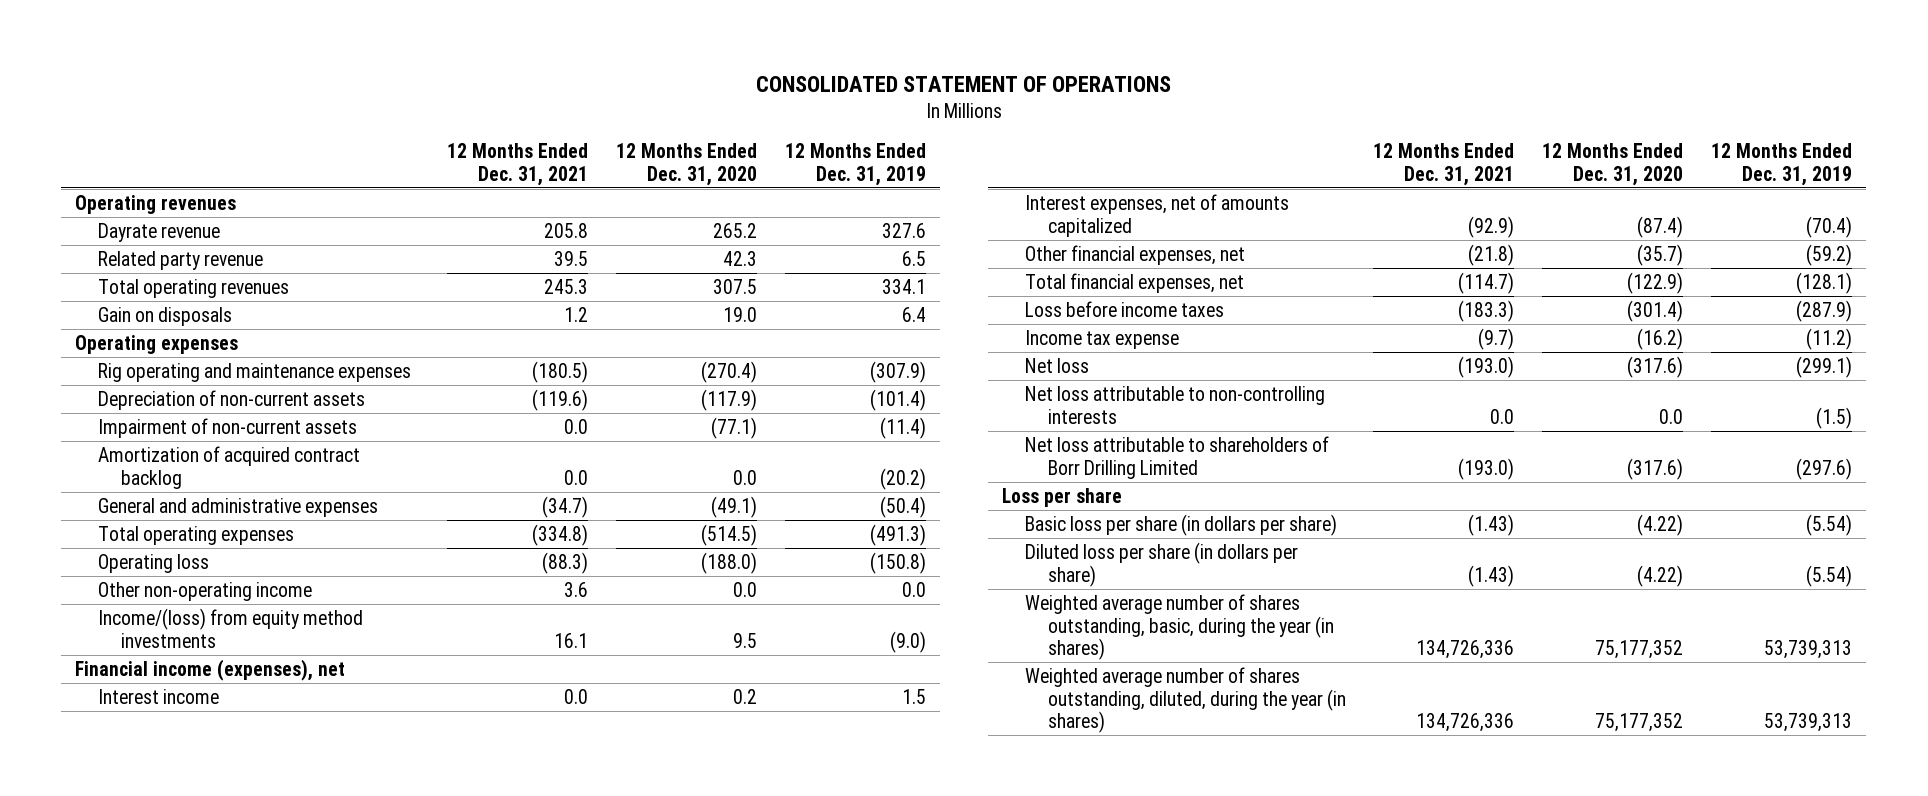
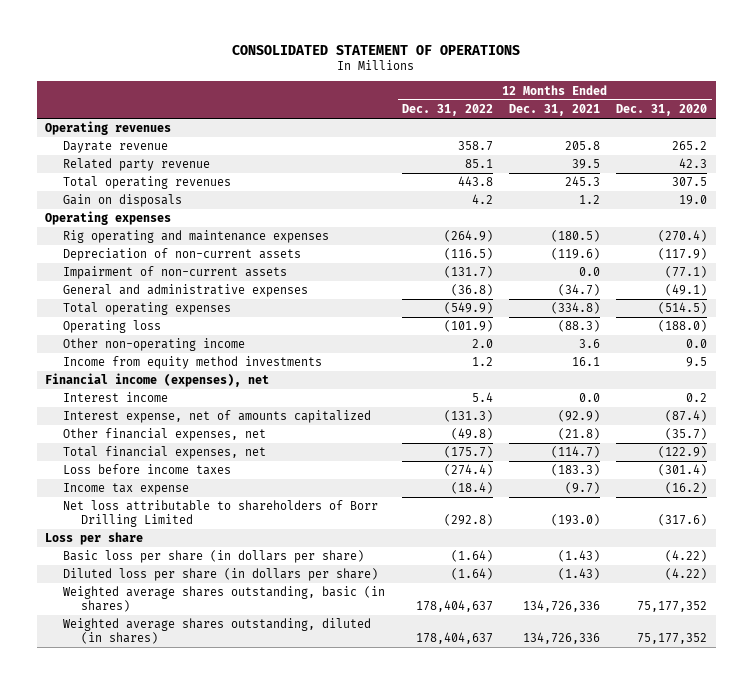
[784,142,926,186] 12 Months Ended Dec. 31, 2019 -> none
none -> [401,104,493,117] Dec. 31, 2022
[98,445,361,489] Amortization of acquired contract backlog -> none
[98,607,364,648] Income/(loss) from equity method investments -> [63,356,323,370] Income from equity method investments
[1024,193,1289,237] Interest expenses, net of amounts capitalized -> [63,410,372,424] Interest expense, net of amounts capitalized
[1024,357,1089,373] Net loss -> none
[1024,385,1325,424] Net loss attributable to non-controlling interests -> none
[1024,593,1334,661] Weighted average number of shares outstanding, basic, during the year (in shares) -> [63,586,386,612] Weighted average shares outstanding, basic (in shares)
[1024,666,1346,734] Weighted average number of shares outstanding, diluted, during the year (in shares) -> [63,618,372,644] Weighted average shares outstanding, diluted (in shares)

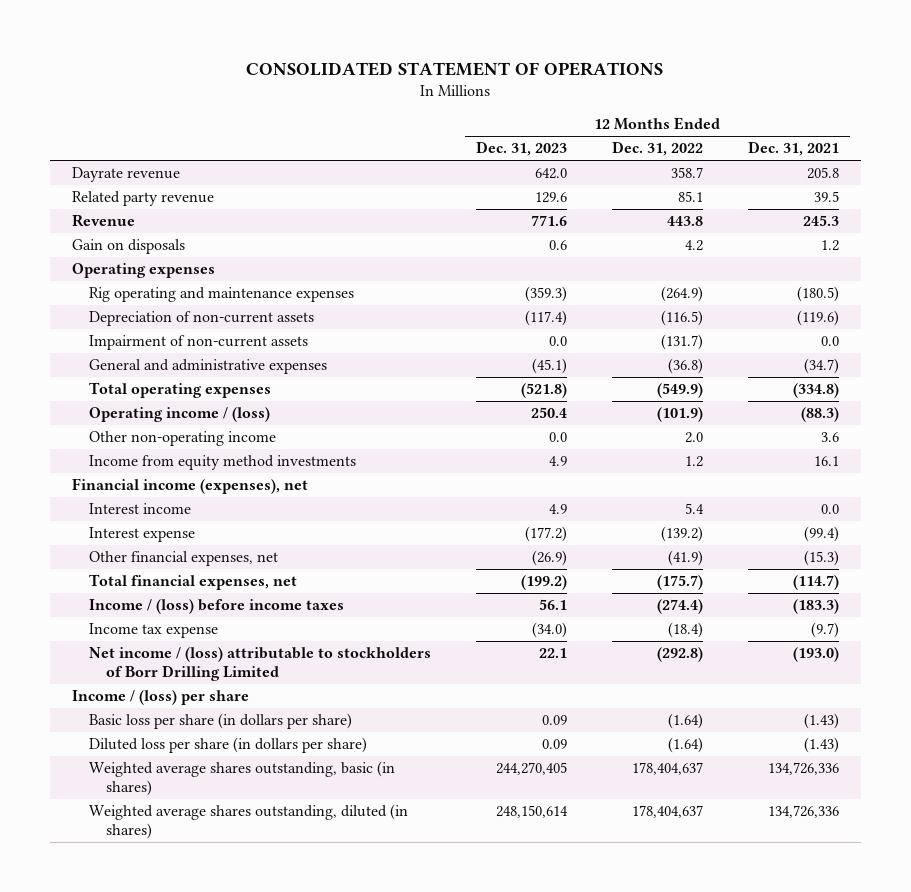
[616,104,708,117] Dec. 31, 2020 -> none
none -> [475,141,567,157] Dec. 31, 2023
[45,121,172,136] Operating revenues -> none
[63,176,232,190] Total operating revenues -> [72,214,136,228] Revenue
[63,320,162,334] Operating loss -> [89,407,271,423] Operating income / (loss)
[63,410,372,424] Interest expense, net of amounts capitalized -> [89,527,196,543] Interest expense
[443,410,493,423] (131.3) -> [660,526,703,543] (139.2)
[558,410,601,423] (92.9) -> [803,526,839,543] (99.4)
[450,428,493,441] (49.8) -> [667,550,703,567] (41.9)
[558,428,601,441] (21.8) -> [803,550,839,567] (15.3)
[63,464,232,476] Loss before income taxes -> [89,599,345,615] Income / (loss) before income taxes
[63,500,379,527] Net loss attributable to shareholders of Borr Drilling Limited -> [89,647,432,682] Net income / (loss) attributable to stockholders of Borr Drilling Limited
[45,532,144,546] Loss per share -> [72,690,250,706] Income / (loss) per share

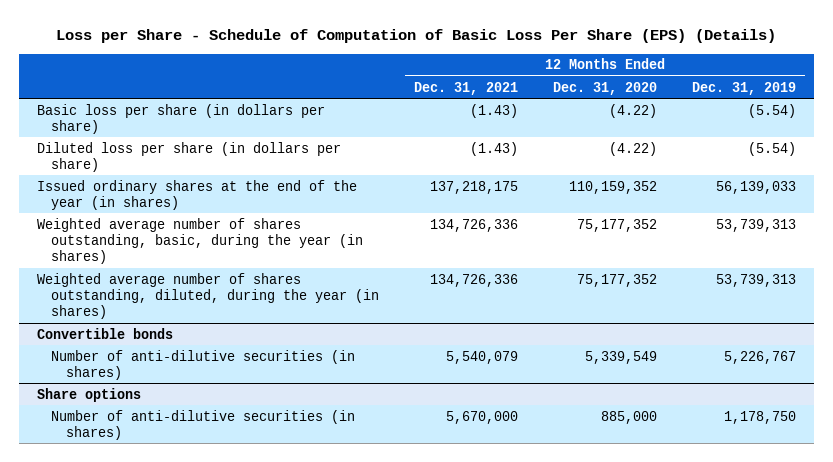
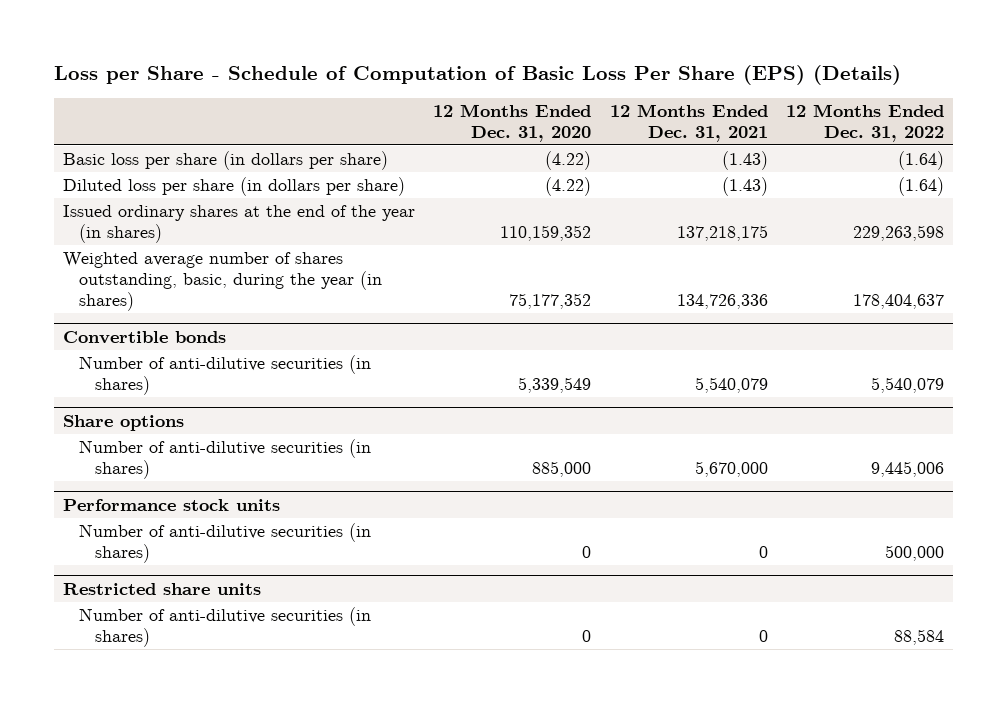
[692,81,797,95] Dec. 31, 2019 -> none
none -> [785,103,944,142] 12 Months Ended Dec. 31, 2022
[36,272,380,320] Weighted average number of shares outstanding, diluted, during the year (in shares) -> none
none -> [62,498,280,511] Performance stock units
none -> [78,523,371,563] Number of anti-dilutive securities (in shares)
none -> [62,582,261,595] Restricted share units
none -> [78,607,371,647] Number of anti-dilutive securities (in shares)

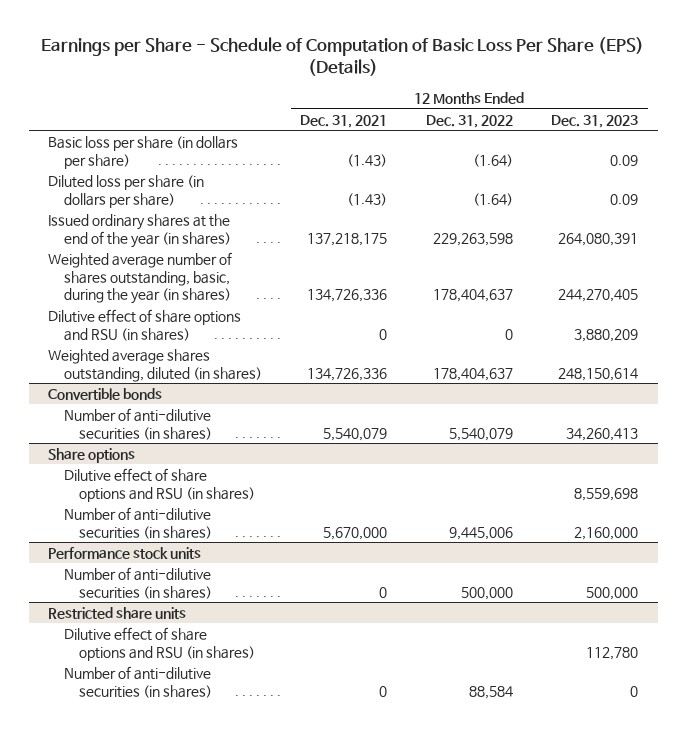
[53,65,901,86] Loss per Share - Schedule of Computation of Basic Loss Per Share (EPS) (Details) -> [41,37,645,77] Earnings per Share - Schedule of Computation of Basic Loss Per Share (EPS) (Details)
[433,103,592,142] 12 Months Ended Dec. 31, 2020 -> none
none -> [551,114,639,128] Dec. 31, 2023
none -> [48,308,242,341] Dilutive effect of share options and RSU (in shares)
none -> [48,348,262,382] Weighted average shares outstanding, diluted (in shares)
none -> [63,467,255,502] Dilutive effect of share options and RSU (in shares)
none -> [63,626,255,661] Dilutive effect of share options and RSU (in shares)

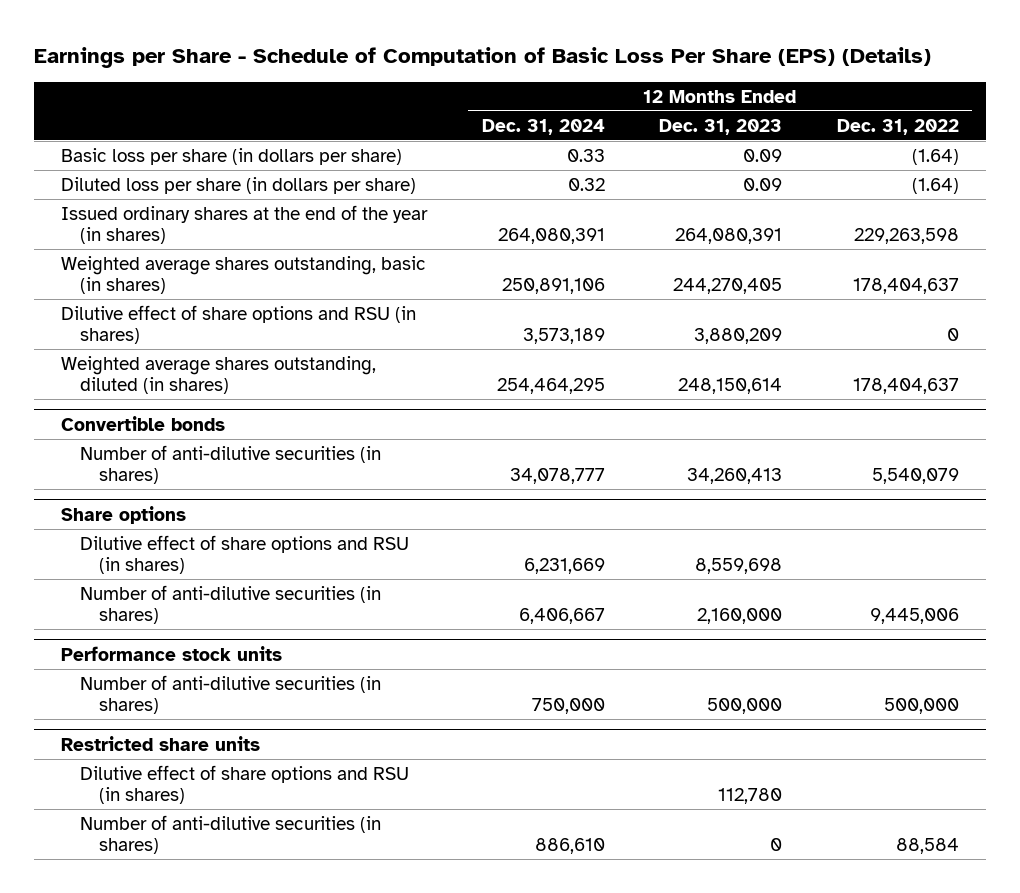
[300,114,388,128] Dec. 31, 2021 -> none
none -> [481,118,605,135] Dec. 31, 2024
[48,251,233,305] Weighted average number of shares outstanding, basic, during the year (in shares) -> [61,255,427,295] Weighted average shares outstanding, basic (in shares)

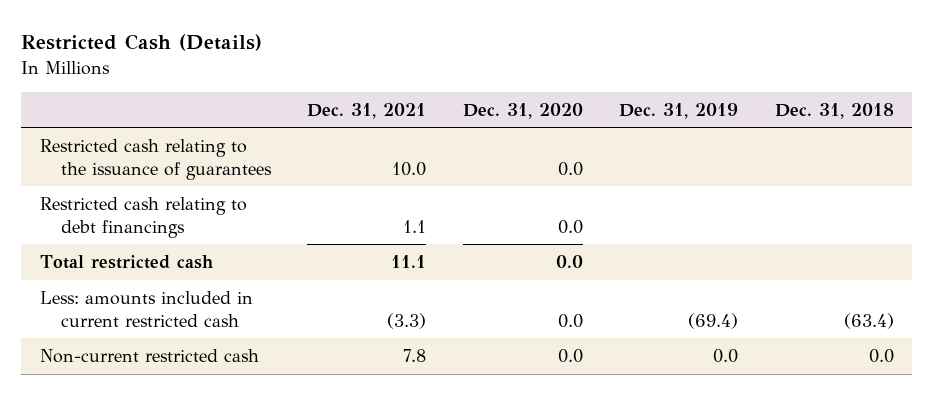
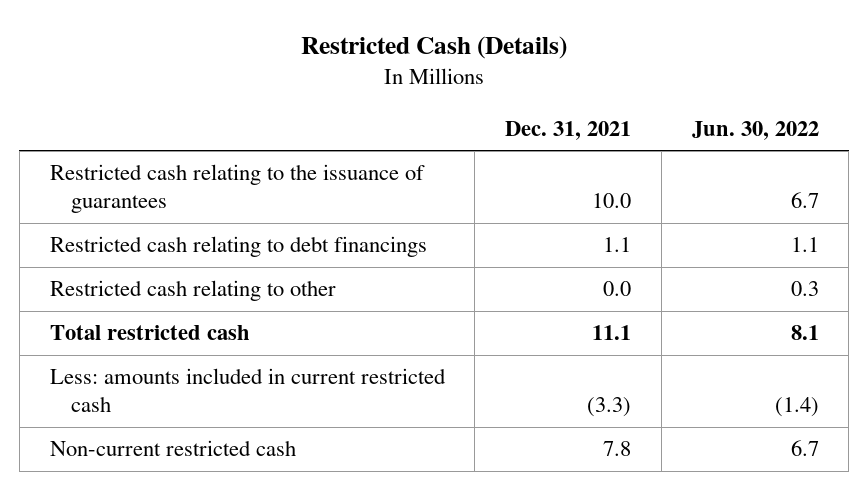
[462,102,583,119] Dec. 31, 2020 -> none
[619,102,739,119] Dec. 31, 2019 -> none
[775,102,895,119] Dec. 31, 2018 -> none
none -> [691,120,819,140] Jun. 30, 2022
none -> [49,280,336,302] Restricted cash relating to other

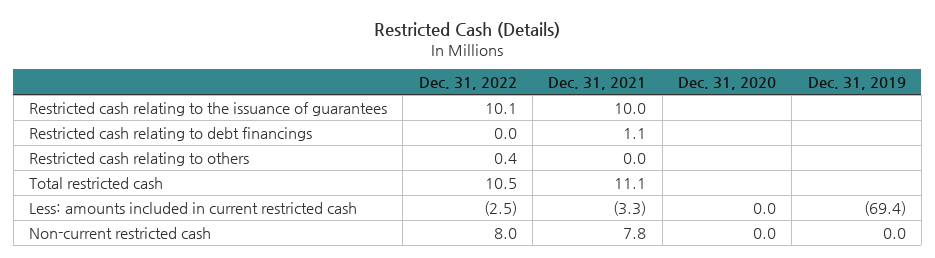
[691,120,819,140] Jun. 30, 2022 -> none
none -> [418,76,517,90] Dec. 31, 2022
none -> [677,76,776,90] Dec. 31, 2020
none -> [807,76,906,90] Dec. 31, 2019
[49,280,336,302] Restricted cash relating to other -> [28,151,249,166] Restricted cash relating to others

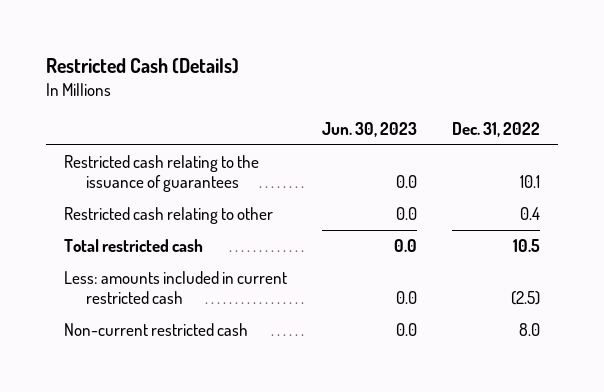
[548,76,647,90] Dec. 31, 2021 -> none
[677,76,776,90] Dec. 31, 2020 -> none
[807,76,906,90] Dec. 31, 2019 -> none
none -> [322,122,418,138] Jun. 30, 2023
[28,126,312,141] Restricted cash relating to debt financings -> none
[28,151,249,166] Restricted cash relating to others -> [63,207,273,225] Restricted cash relating to other

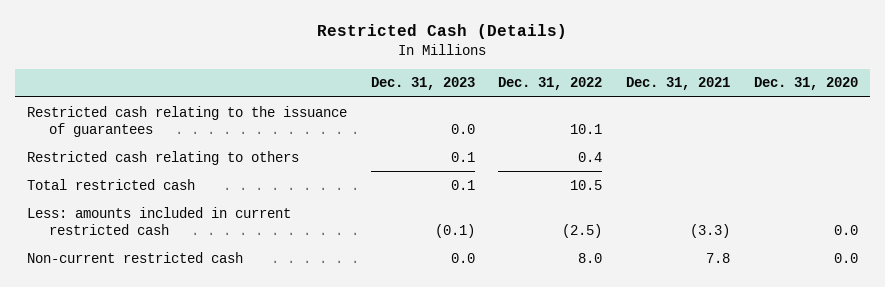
[322,122,418,138] Jun. 30, 2023 -> none
none -> [370,77,475,91] Dec. 31, 2023
none -> [626,77,731,91] Dec. 31, 2021
none -> [754,77,859,91] Dec. 31, 2020
[63,207,273,225] Restricted cash relating to other -> [26,150,299,165] Restricted cash relating to others

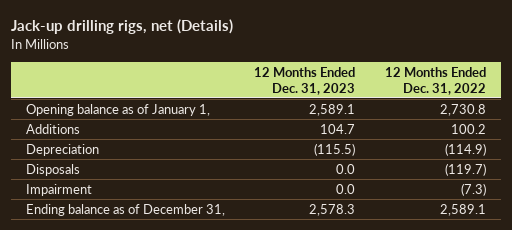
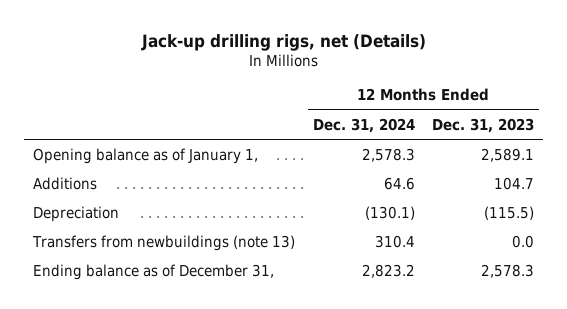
[385,66,487,95] 12 Months Ended Dec. 31, 2022 -> none
none -> [312,117,415,133] Dec. 31, 2024
[25,163,80,176] Disposals -> none
[25,183,92,196] Impairment -> none
none -> [31,234,295,251] Transfers from newbuildings (note 13)

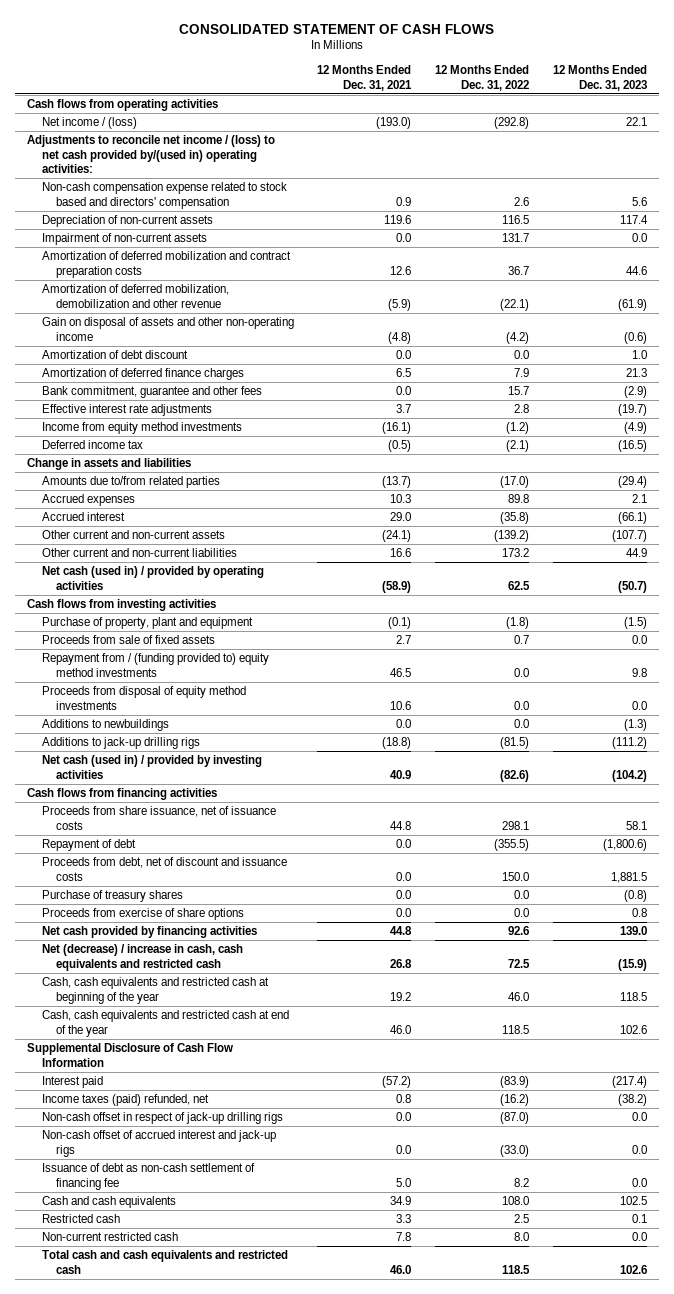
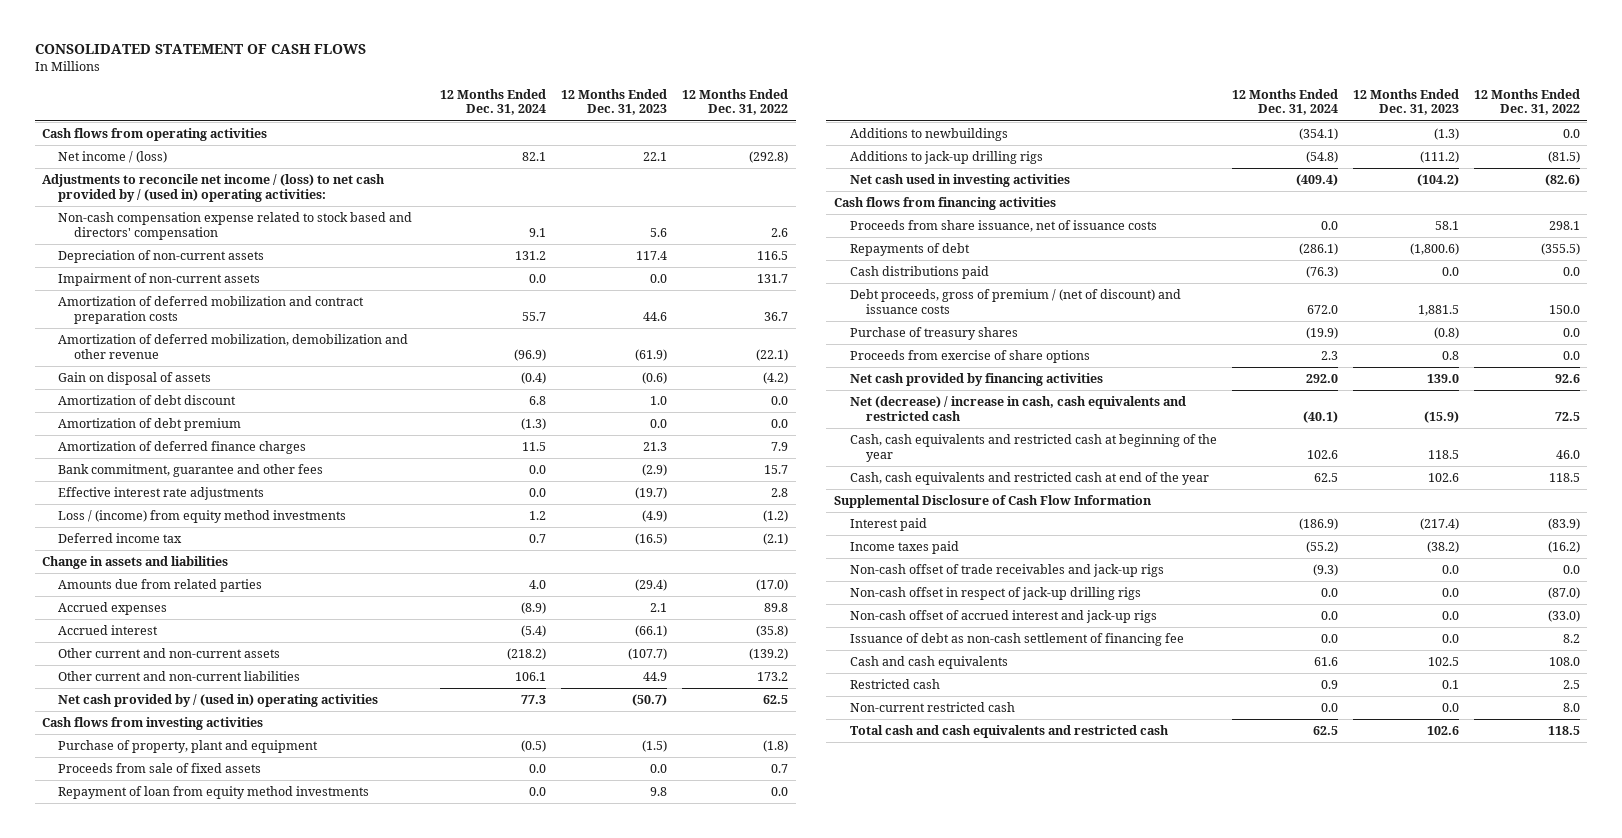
[317,65,413,91] 12 Months Ended Dec. 31, 2021 -> none
none -> [440,88,547,116] 12 Months Ended Dec. 31, 2024
[27,135,276,173] Adjustments to reconcile net income / (loss) to net cash provided by/(used in) operating activities: -> [42,174,386,202] Adjustments to reconcile net income / (loss) to net cash provided by / (used in) operating activities:
[41,317,294,341] Gain on disposal of assets and other non-operating income -> [58,372,212,386] Gain on disposal of assets
none -> [58,418,242,432] Amortization of debt premium
[41,422,242,435] Income from equity method investments -> [58,510,347,524] Loss / (income) from equity method investments
[41,476,220,489] Amounts due to/from related parties -> [58,579,263,593] Amounts due from related parties
[41,566,264,590] Net cash (used in) / provided by operating activities -> [58,694,379,708] Net cash provided by / (used in) operating activities
[41,686,246,710] Proceeds from disposal of equity method investments -> none
[41,653,269,677] Repayment from / (funding provided to) equity method investments -> [58,786,370,800] Repayment of loan from equity method investments
[41,755,262,779] Net cash (used in) / provided by investing activities -> [849,174,1070,188] Net cash used in investing activities
[41,839,136,852] Repayment of debt -> [849,243,970,257] Repayments of debt
none -> [849,266,989,280] Cash distributions paid
[41,857,287,881] Proceeds from debt, net of discount and issuance costs -> [849,289,1181,314] Debt proceeds, gross of premium / (net of discount) and issuance costs
[41,1094,209,1107] Income taxes (paid) refunded, net -> [849,541,959,555] Income taxes paid
none -> [849,564,1164,578] Non-cash offset of trade receivables and jack-up rigs

